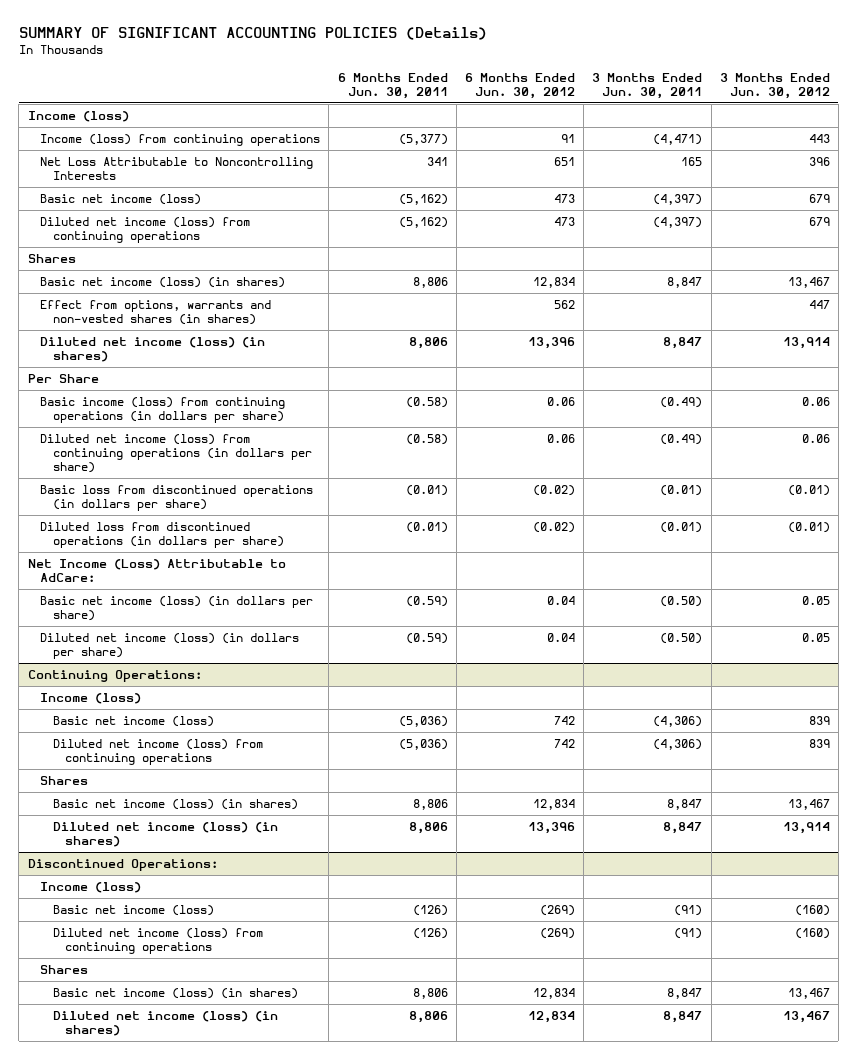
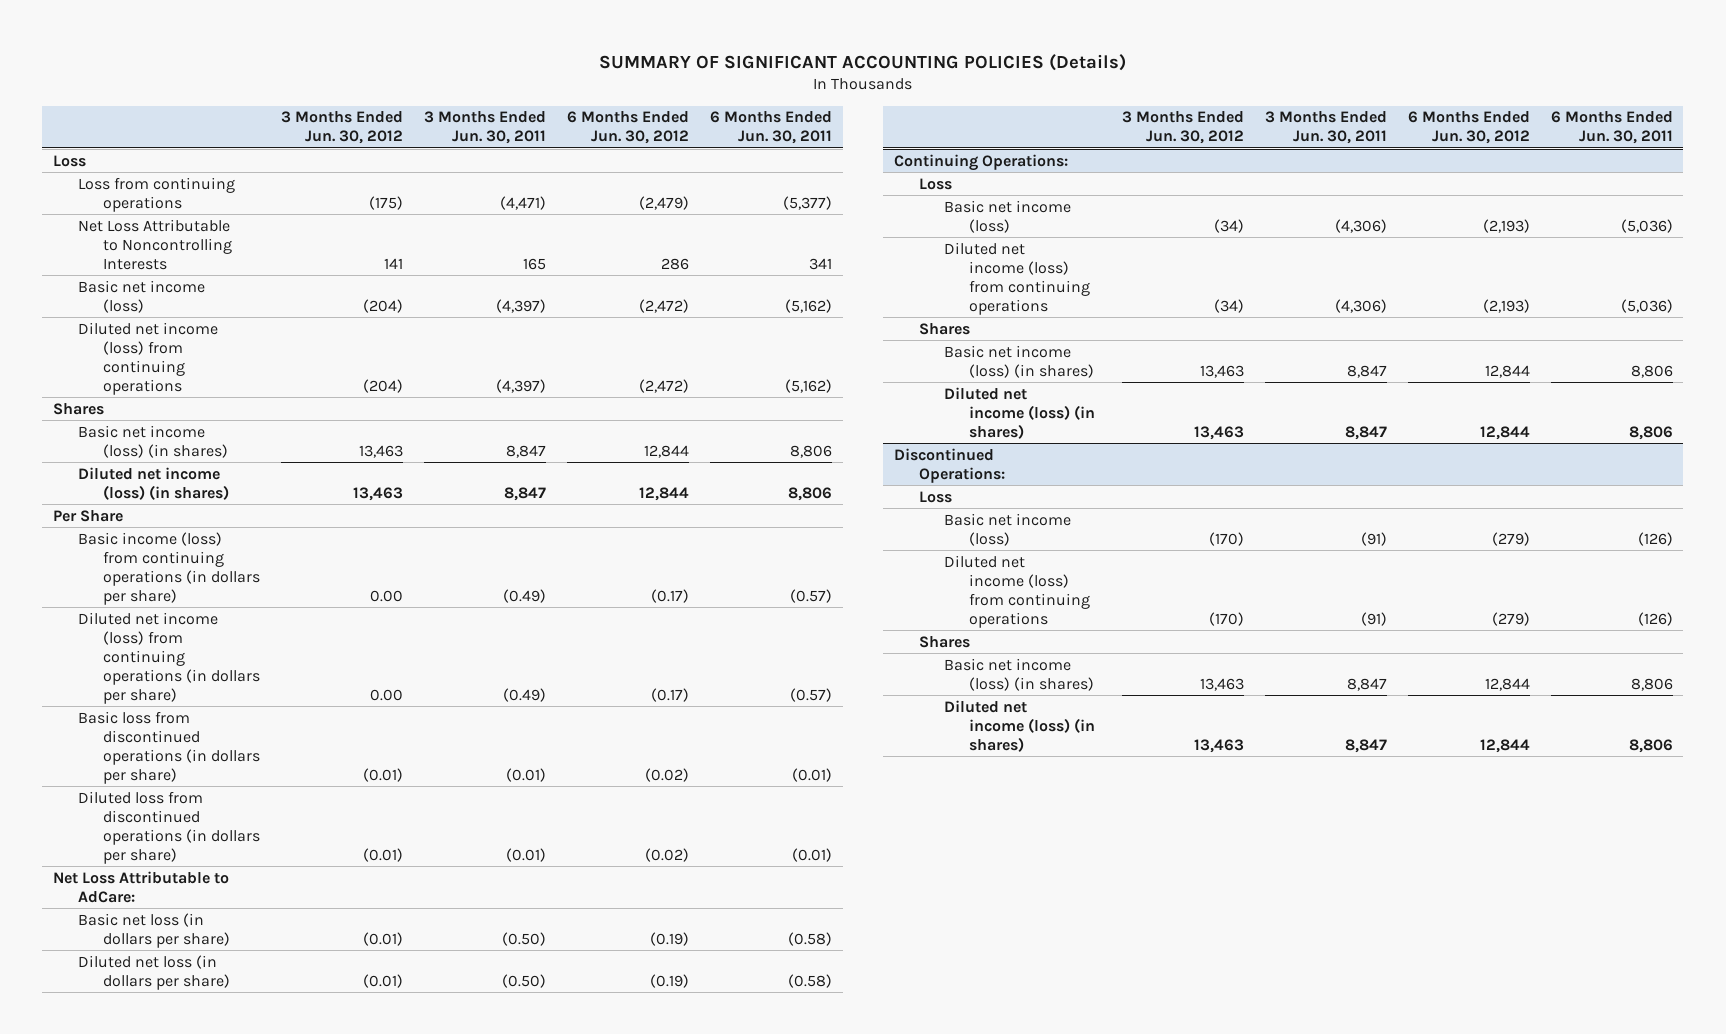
[27,110,129,122] Income (loss) -> [52,154,86,167] Loss
[40,133,321,146] Income (loss) from continuing operations -> [77,176,235,212] Loss from continuing operations
[560,133,575,143] 91 -> [639,195,690,210] (2,479)
[808,133,830,143] 443 -> [369,195,404,210] (175)
[553,156,575,166] 651 -> [661,257,690,270] 286
[808,156,830,166] 396 -> [384,257,404,269] 141
[553,193,575,203] 473 -> [639,298,690,313] (2,472)
[808,193,830,203] 679 -> [363,298,404,313] (204)
[553,216,575,226] 473 -> [639,378,690,393] (2,472)
[808,216,830,226] 679 -> [363,378,404,393] (204)
[40,299,272,325] Effect from options, warrants and non-vested shares (in shares) -> none
[532,276,575,288] 12,834 -> [644,444,690,458] 12,844
[787,276,830,288] 13,467 -> [359,444,404,458] 13,463
[527,336,575,349] 13,396 -> [639,486,690,501] 12,844
[782,336,830,349] 13,914 -> [353,486,404,501] 13,463
[405,396,448,408] (0.58) -> [790,588,833,603] (0.57)
[546,396,575,406] 0.06 -> [651,588,690,603] (0.17)
[801,396,830,406] 0.06 -> [370,589,404,602] 0.00
[405,433,448,445] (0.58) -> [790,687,833,702] (0.57)
[546,433,575,443] 0.06 -> [651,687,690,702] (0.17)
[801,433,830,443] 0.06 -> [370,688,404,701] 0.00
[27,558,286,582] Net Income (Loss) Attributable to AdCare: -> [52,870,229,903] Net Loss Attributable to AdCare:
[40,595,314,621] Basic net income (loss) (in dollars per share) -> [77,912,231,948] Basic net loss (in dollars per share)
[405,595,448,607] (0.59) -> [788,931,833,946] (0.58)
[546,595,575,605] 0.04 -> [650,931,690,946] (0.19)
[801,595,830,605] 0.05 -> [363,931,404,946] (0.01)
[40,632,300,659] Diluted net income (loss) (in dollars per share) -> [77,954,231,990] Diluted net loss (in dollars per share)
[405,632,448,644] (0.59) -> [788,973,833,988] (0.58)
[546,632,575,642] 0.04 -> [650,973,690,988] (0.19)
[801,632,830,642] 0.05 -> [363,973,404,988] (0.01)
[40,692,142,704] Income (loss) -> [918,177,952,190] Loss
[553,715,575,725] 742 -> [1482,218,1530,233] (2,193)
[808,715,830,725] 839 -> [1213,218,1244,233] (34)
[553,738,575,748] 742 -> [1482,298,1530,313] (2,193)
[808,738,830,748] 839 -> [1213,298,1244,313] (34)
[532,798,575,810] 12,834 -> [1484,364,1530,378] 12,844
[787,798,830,810] 13,467 -> [1199,364,1244,378] 13,463
[527,821,575,834] 13,396 -> [1479,425,1530,440] 12,844
[782,821,830,834] 13,914 -> [1193,425,1244,440] 13,463
[40,881,142,893] Income (loss) -> [918,490,952,503] Loss
[539,904,575,916] (269) -> [1491,531,1530,546] (279)
[794,904,830,916] (160) -> [1208,531,1244,546] (170)
[539,927,575,939] (269) -> [1491,611,1530,626] (279)
[794,927,830,939] (160) -> [1208,611,1244,626] (170)
[532,987,575,999] 12,834 -> [1484,677,1530,691] 12,844
[787,987,830,999] 13,467 -> [1199,677,1244,691] 13,463
[527,1010,575,1023] 12,834 -> [1479,738,1530,753] 12,844
[782,1010,830,1023] 13,467 -> [1193,738,1244,753] 13,463

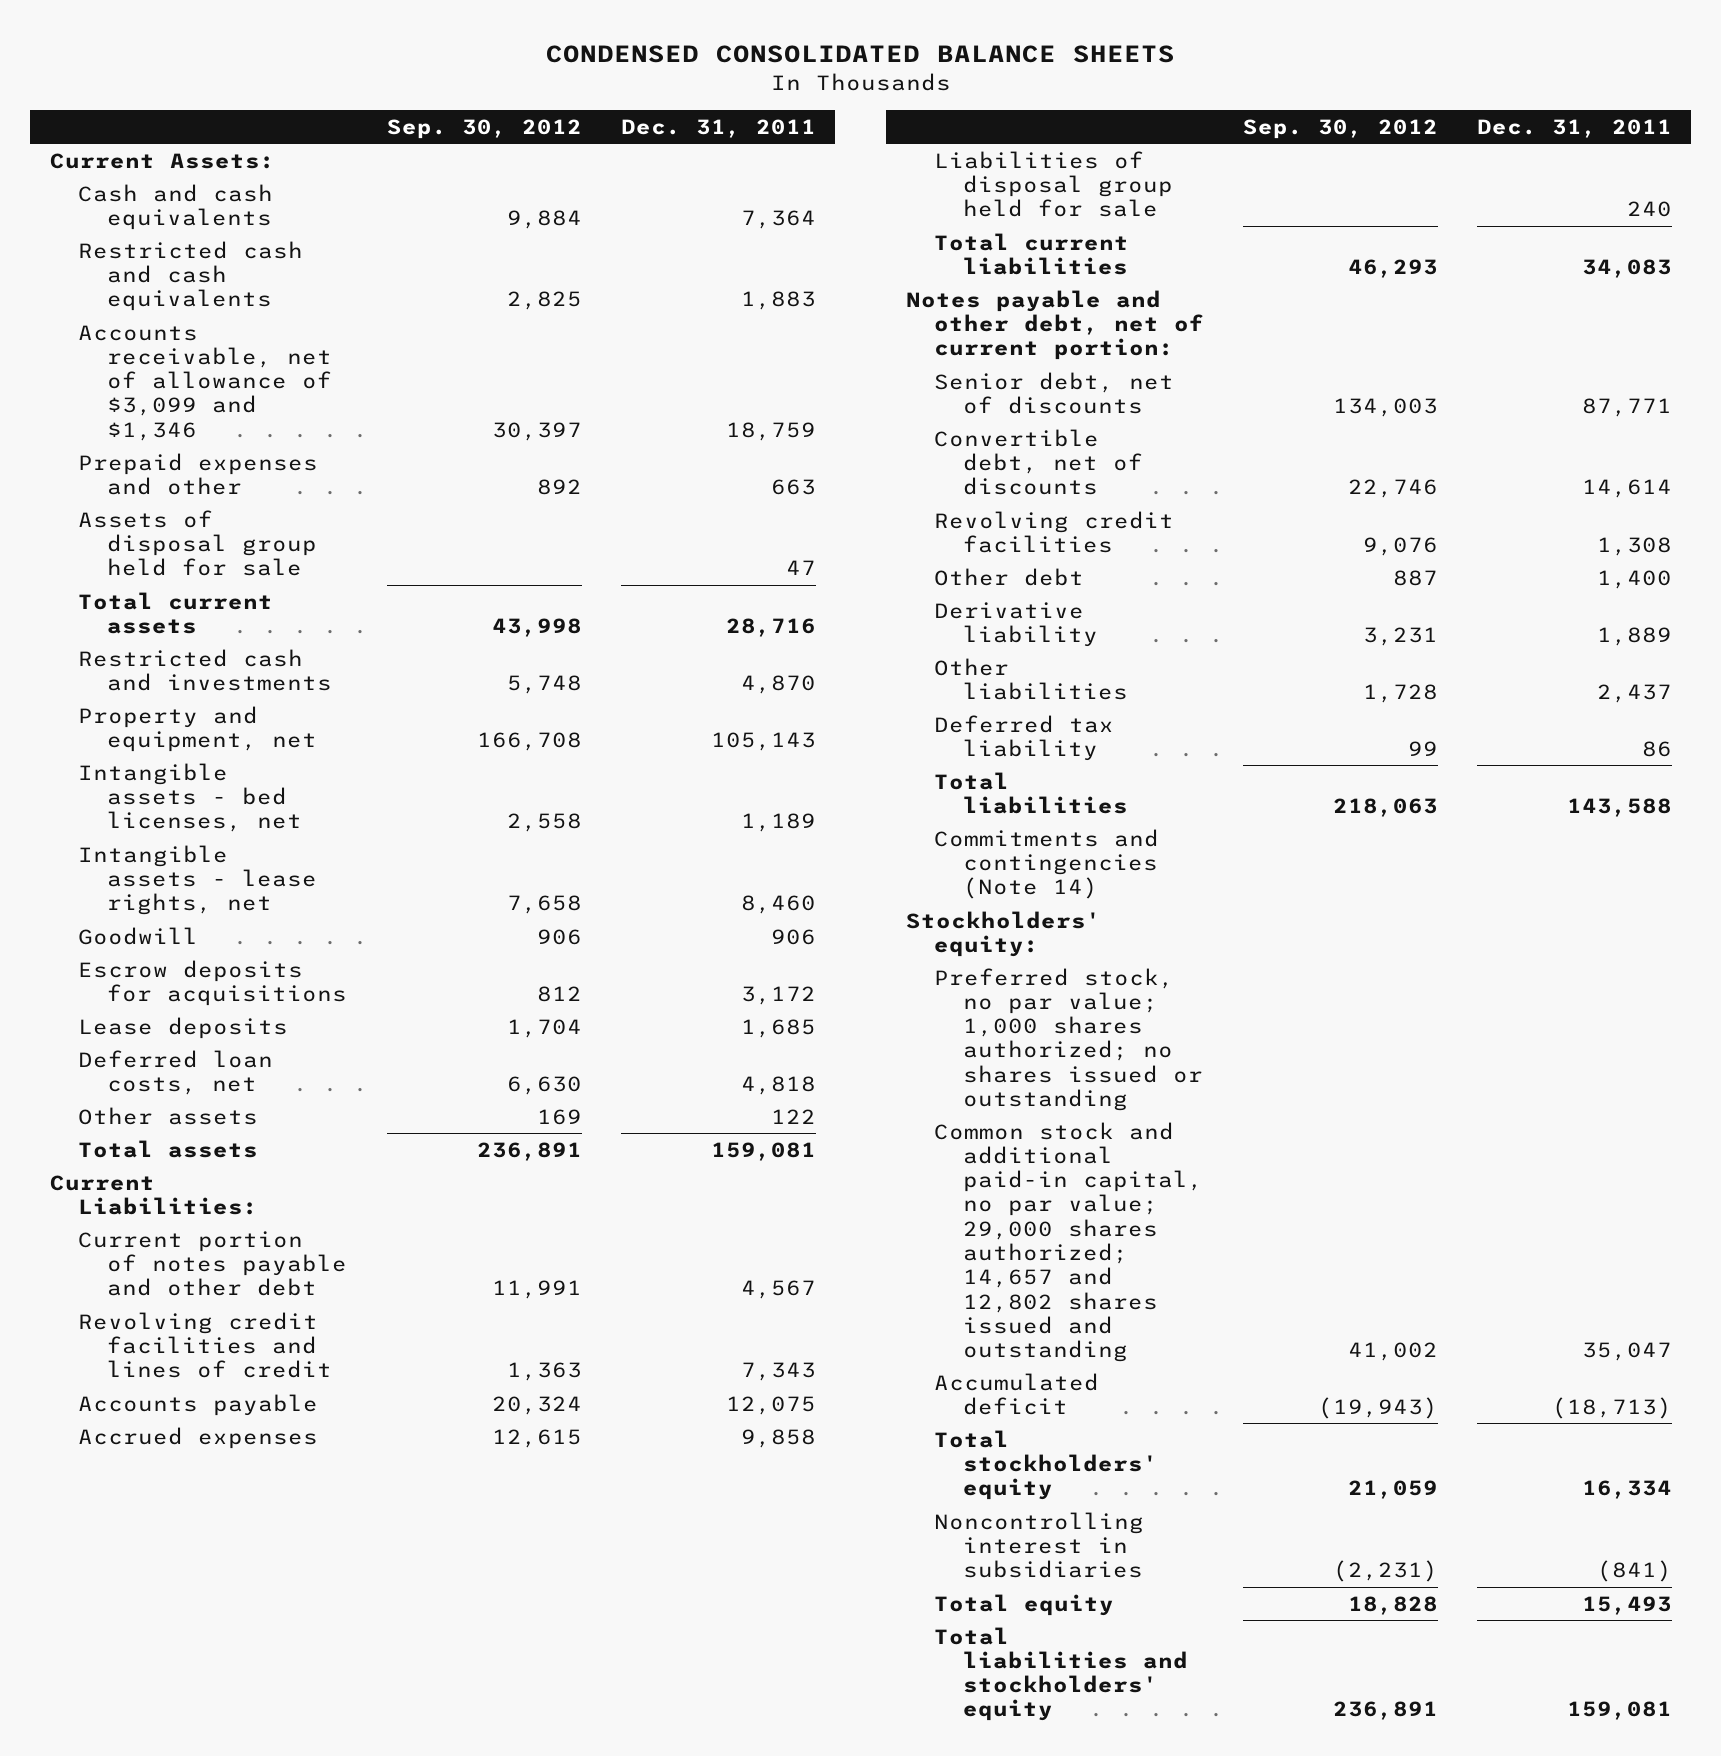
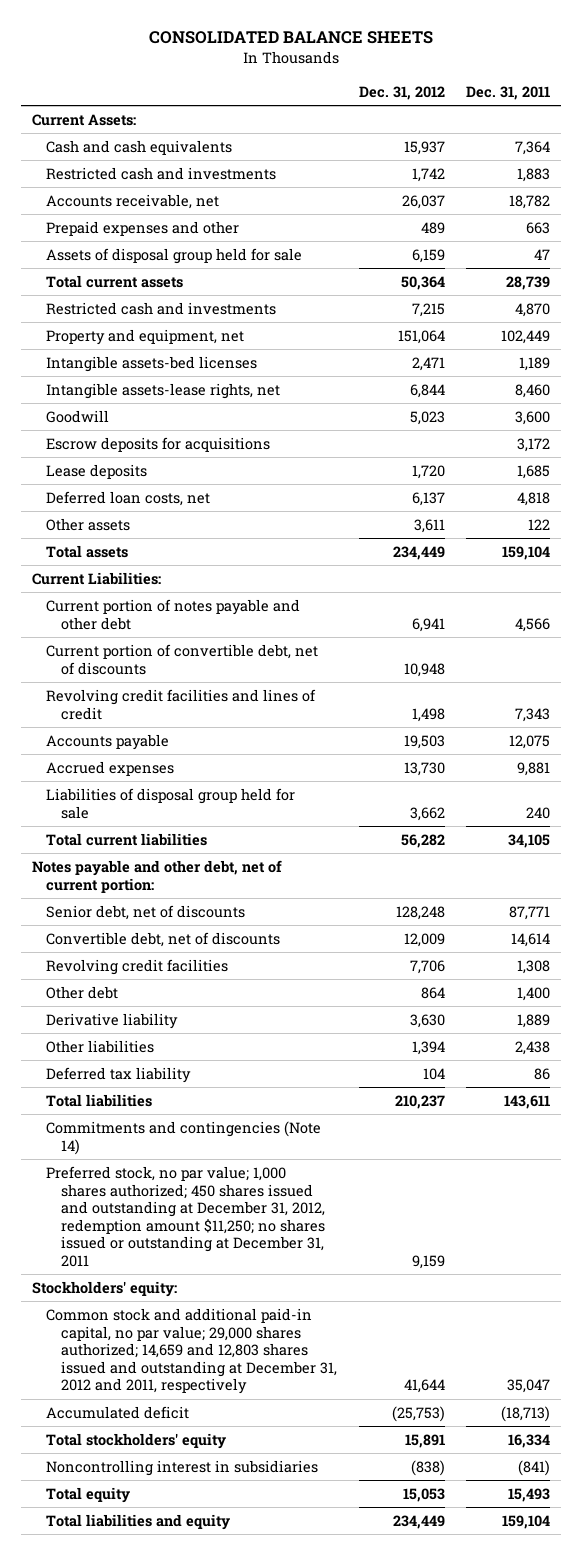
[545,45,1175,64] CONDENSED CONSOLIDATED BALANCE SHEETS -> [148,31,433,45] CONSOLIDATED BALANCE SHEETS
[387,118,583,139] Sep. 30, 2012 -> none
none -> [358,85,445,100] Dec. 31, 2012
[78,240,304,312] Restricted cash and cash equivalents -> [46,166,277,180] Restricted cash and investments
[78,324,333,441] Accounts receivable, net of allowance of $3,099 and $1,346 -> [46,193,220,209] Accounts receivable, net
[725,421,816,441] 18,759 -> [509,194,551,209] 18,782
[725,617,816,637] 28,716 -> [506,275,551,290] 28,739
[710,731,816,751] 105,143 -> [501,329,551,344] 102,449
[78,762,303,833] Intangible assets - bed licenses, net -> [46,355,258,372] Intangible assets-bed licenses
[78,844,318,916] Intangible assets - lease rights, net -> [46,382,281,399] Intangible assets-lease rights, net
[770,928,816,945] 906 -> [515,410,551,425] 3,600
[710,1141,816,1161] 159,081 -> [502,545,551,560] 159,104
[740,1280,816,1300] 4,567 -> [515,617,551,632] 4,566
none -> [46,643,319,675] Current portion of convertible debt, net of discounts
[740,1428,816,1448] 9,858 -> [517,761,551,776] 9,881
[1581,258,1672,278] 34,083 -> [508,833,551,848] 34,105
[1596,683,1672,703] 2,437 -> [515,1040,551,1055] 2,438
[1566,797,1672,817] 143,588 -> [504,1094,551,1109] 143,611
none -> [46,1165,325,1267] Preferred stock, no par value; 1,000 shares authorized; 450 shares issued and outstanding at December 31, 2012, redemption amount $11,250; no shares issued or outstanding at December 31, 2011
[934,967,1204,1112] Preferred stock, no par value; 1,000 shares authorized; no shares issued or outstanding -> none
[934,1121,1204,1363] Common stock and additional paid-in capital, no par value; 29,000 shares authorized; 14,657 and 12,802 shares issued and outstanding -> [46,1307,337,1395] Common stock and additional paid-in capital, no par value; 29,000 shares authorized; 14,659 and 12,803 shares issued and outstanding at December 31, 2012 and 2011, respectively
[934,1626,1189,1722] Total liabilities and stockholders' equity -> [46,1513,231,1530] Total liabilities and equity
[1566,1701,1672,1721] 159,081 -> [502,1514,551,1529] 159,104

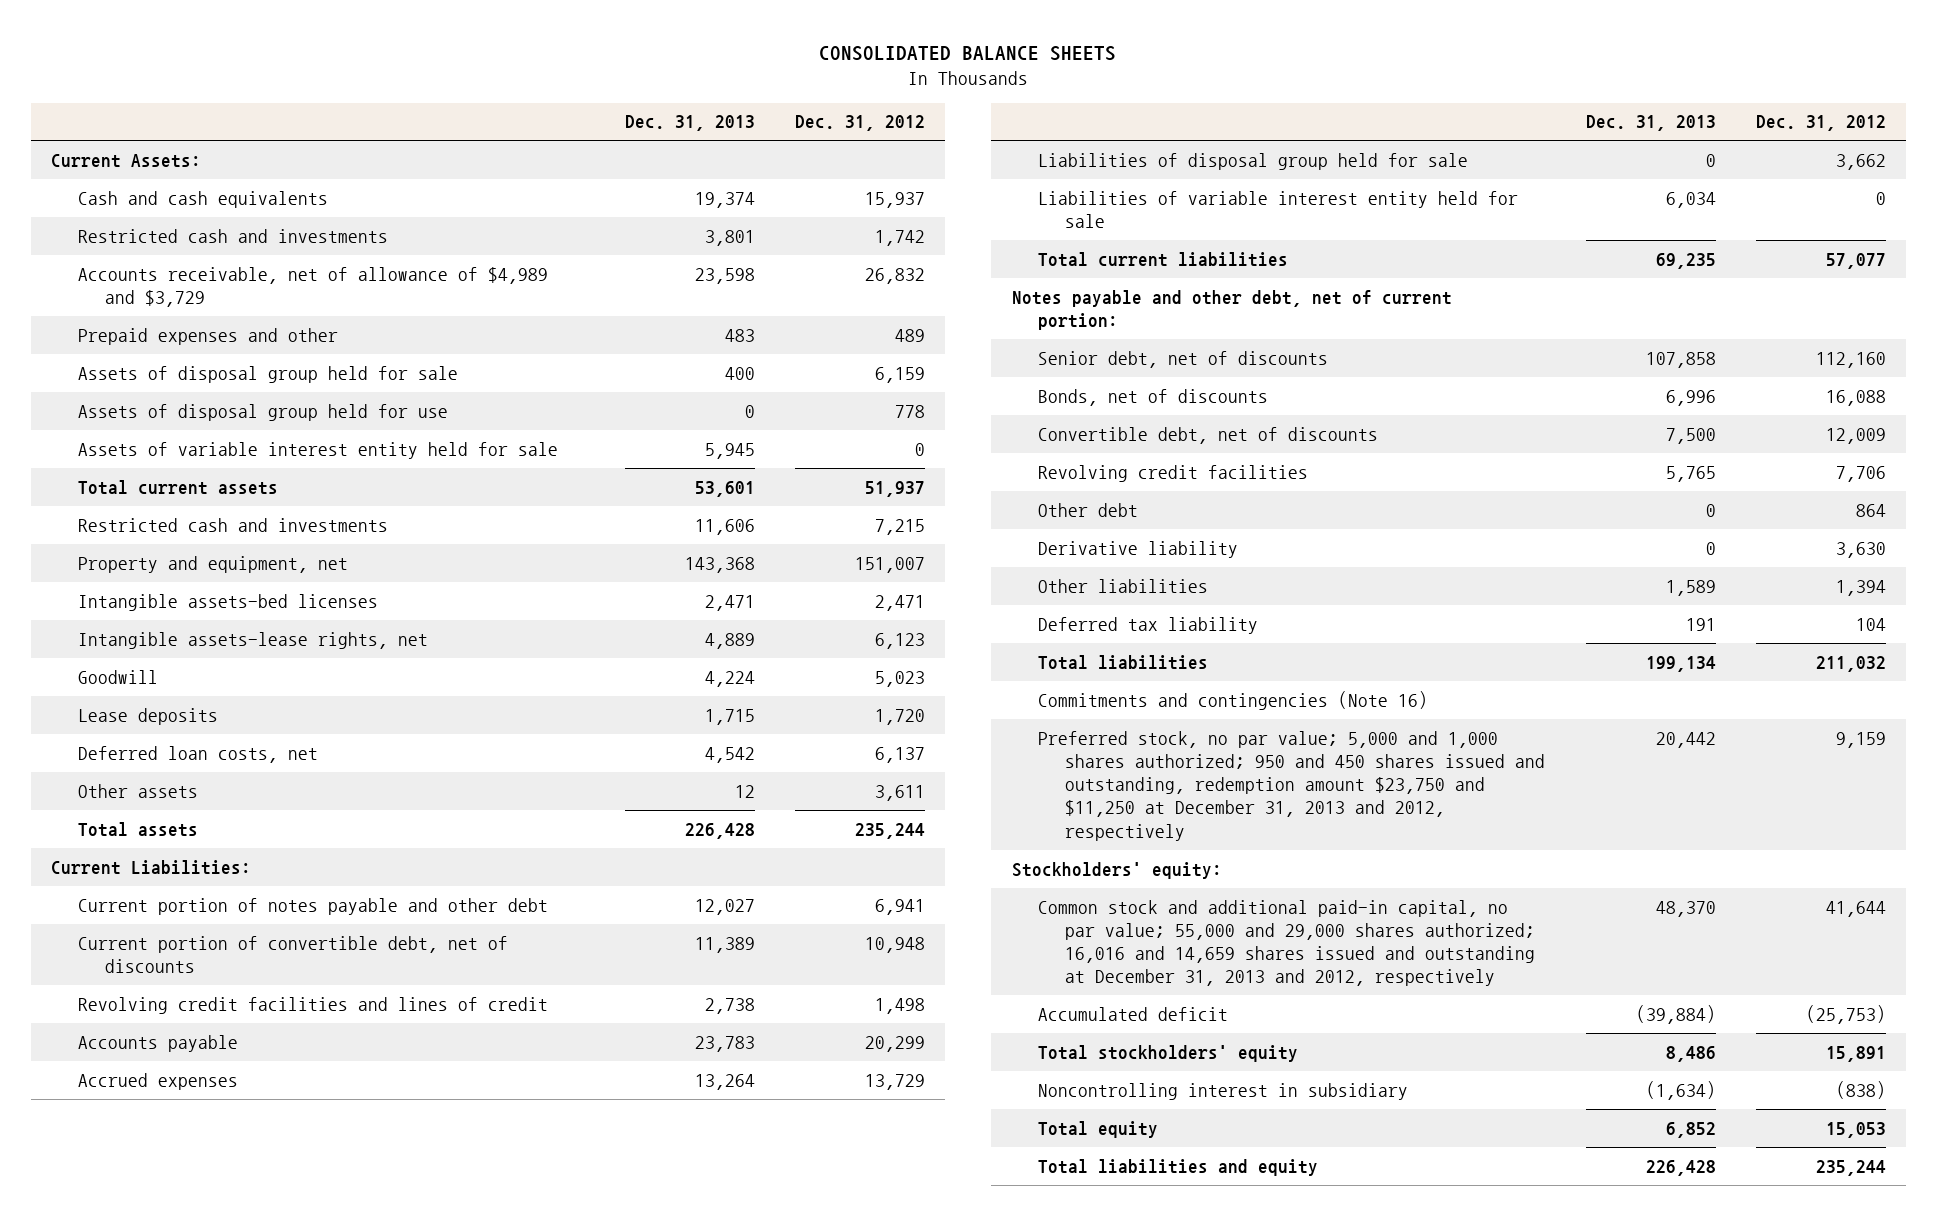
[466,85,551,100] Dec. 31, 2011 -> none
none -> [624,115,755,132] Dec. 31, 2013
[46,193,220,209] Accounts receivable, net -> [77,266,548,307] Accounts receivable, net of allowance of $4,989 and $3,729
[401,194,445,209] 26,037 -> [865,267,926,284] 26,832
none -> [77,403,448,421] Assets of disposal group held for use
none -> [77,441,558,459] Assets of variable interest entity held for sale
[400,275,445,290] 50,364 -> [865,480,926,497] 51,937
[397,329,445,344] 151,064 -> [855,556,926,573] 151,007
[409,383,445,398] 6,844 -> [875,632,926,649] 6,123
[46,436,271,452] Escrow deposits for acquisitions -> none
[392,545,445,560] 234,449 -> [855,822,926,839] 235,244
[403,734,445,749] 19,503 -> [865,1035,926,1052] 20,299
[403,761,445,776] 13,730 -> [865,1073,926,1090] 13,729
none -> [1038,190,1519,228] Liabilities of variable interest entity held for sale
[400,833,445,848] 56,282 -> [1825,252,1886,269] 57,077
[395,905,445,920] 128,248 -> [1815,351,1886,368] 112,160
none -> [1038,388,1269,406] Bonds, net of discounts
[394,1094,445,1109] 210,237 -> [1815,655,1886,672] 211,032
[46,1120,322,1155] Commitments and contingencies (Note 14) -> [1038,690,1429,710] Commitments and contingencies (Note 16)
[46,1165,325,1267] Preferred stock, no par value; 1,000 shares authorized; 450 shares issued and outstanding at December 31, 2012, redemption amount $11,250; no shares issued or outstanding at December 31, 2011 -> [1038,730,1546,841] Preferred stock, no par value; 5,000 and 1,000 shares authorized; 950 and 450 shares issued and outstanding, redemption amount $23,750 and $11,250 at December 31, 2013 and 2012, respectively
[46,1307,337,1395] Common stock and additional paid-in capital, no par value; 29,000 shares authorized; 14,659 and 12,803 shares issued and outstanding at December 31, 2012 and 2011, respectively -> [1038,899,1536,987] Common stock and additional paid-in capital, no par value; 55,000 and 29,000 shares authorized; 16,016 and 14,659 shares issued and outstanding at December 31, 2013 and 2012, respectively
[46,1459,319,1476] Noncontrolling interest in subsidiaries -> [1038,1082,1409,1100] Noncontrolling interest in subsidiary
[392,1514,445,1529] 234,449 -> [1815,1159,1886,1176] 235,244

